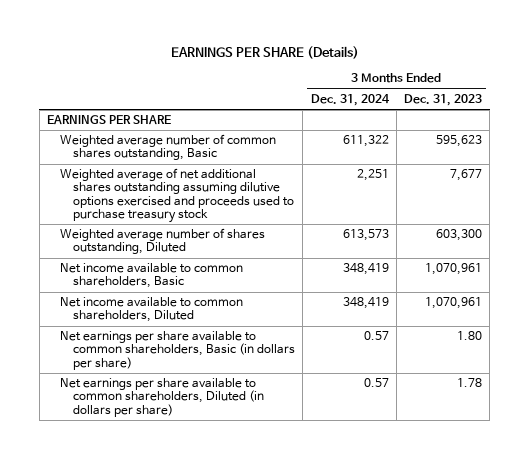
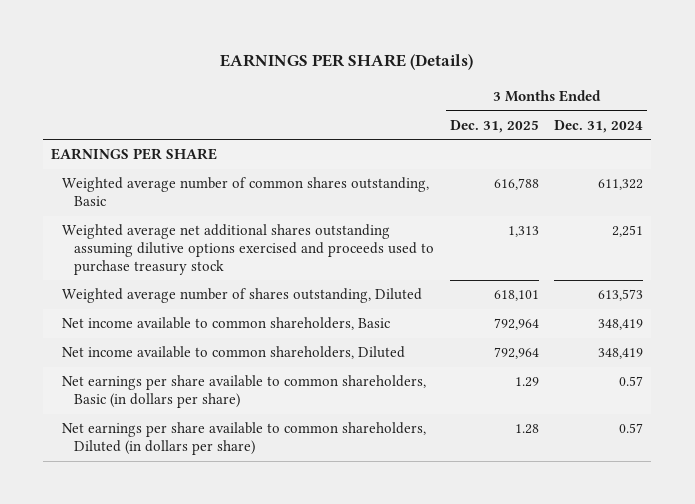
[404,93,483,106] Dec. 31, 2023 -> none
none -> [449,119,539,133] Dec. 31, 2025
[60,168,295,223] Weighted average of net additional shares outstanding assuming dilutive options exercised and proceeds used to purchase treasury stock -> [62,224,434,275] Weighted average net additional shares outstanding assuming dilutive options exercised and proceeds used to purchase treasury stock

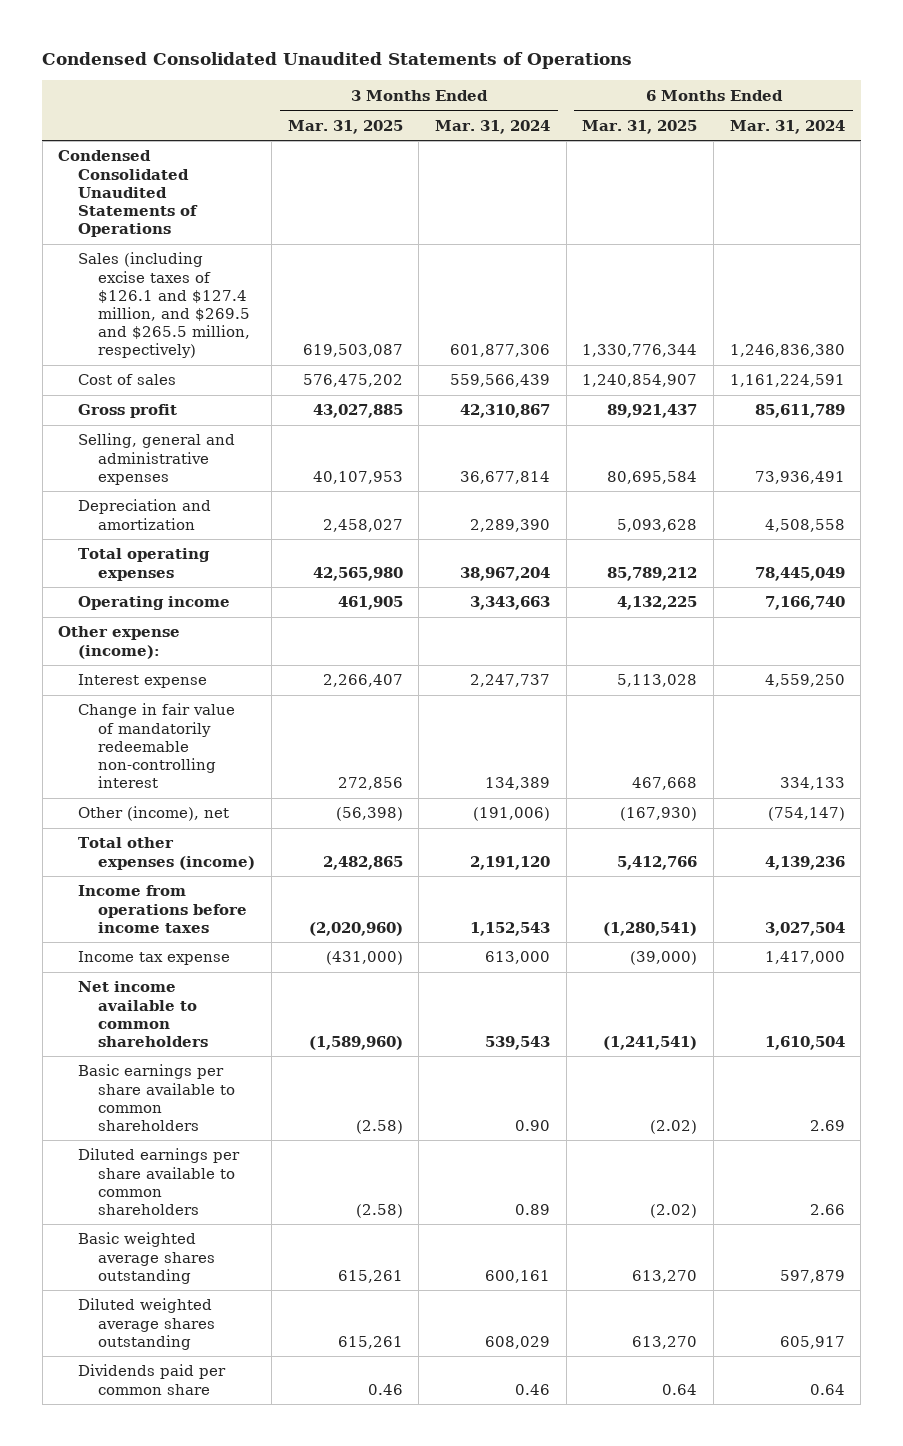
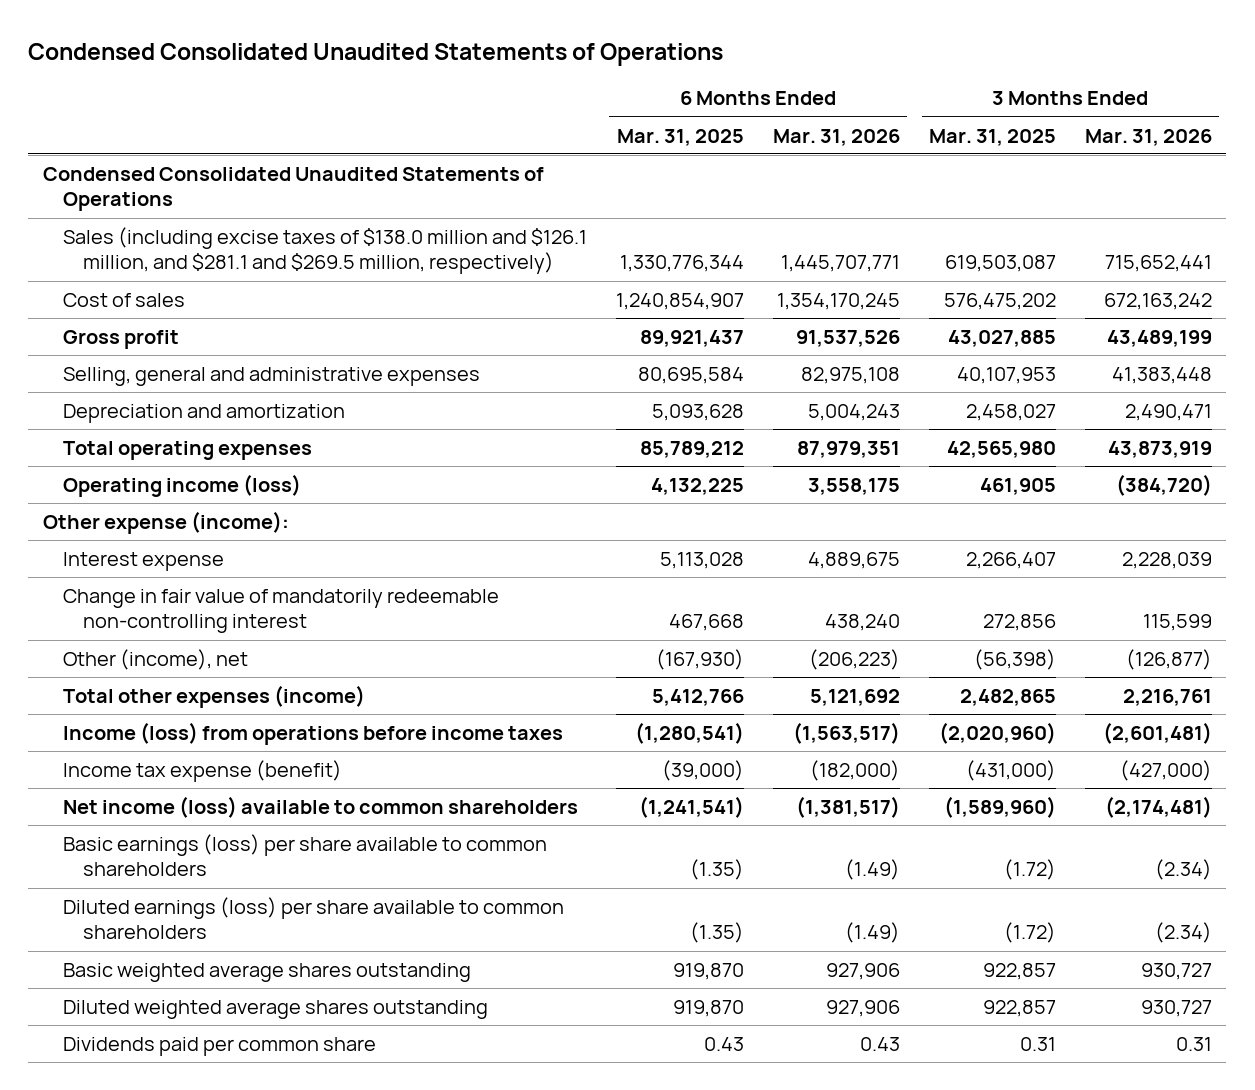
[435,119,551,134] Mar. 31, 2024 -> none
[729,119,845,134] Mar. 31, 2024 -> none
none -> [772,128,900,146] Mar. 31, 2026
none -> [1084,128,1212,146] Mar. 31, 2026
[78,252,251,359] Sales (including excise taxes of $126.1 and $127.4 million, and $269.5 and $265.5 million, respectively) -> [63,226,588,275] Sales (including excise taxes of $138.0 million and $126.1 million, and $281.1 and $269.5 million, respectively)
[78,596,231,611] Operating income -> [63,473,302,497] Operating income (loss)
[78,885,248,933] Income from operations before income taxes -> [63,721,564,745] Income (loss) from operations before income taxes
[78,951,231,966] Income tax expense -> [63,759,343,782] Income tax expense (benefit)
[78,981,209,1047] Net income available to common shareholders -> [63,795,579,818] Net income (loss) available to common shareholders
[78,1064,236,1131] Basic earnings per share available to common shareholders -> [63,833,548,877] Basic earnings (loss) per share available to common shareholders
[355,1119,403,1134] (2.58) -> [1003,859,1056,881] (1.72)
[650,1119,698,1134] (2.02) -> [689,859,744,881] (1.35)
[78,1148,241,1215] Diluted earnings per share available to common shareholders -> [63,896,565,940] Diluted earnings (loss) per share available to common shareholders
[355,1203,403,1218] (2.58) -> [1003,922,1056,944] (1.72)
[650,1203,698,1218] (2.02) -> [689,922,744,944] (1.35)
[337,1269,403,1283] 615,261 -> [982,962,1056,980] 922,857
[632,1269,698,1283] 613,270 -> [672,962,744,980] 919,870
[337,1335,403,1349] 615,261 -> [982,999,1056,1017] 922,857
[632,1335,698,1349] 613,270 -> [672,999,744,1017] 919,870
[367,1383,403,1395] 0.46 -> [1019,1036,1056,1051] 0.31
[662,1383,698,1395] 0.64 -> [703,1036,744,1051] 0.43

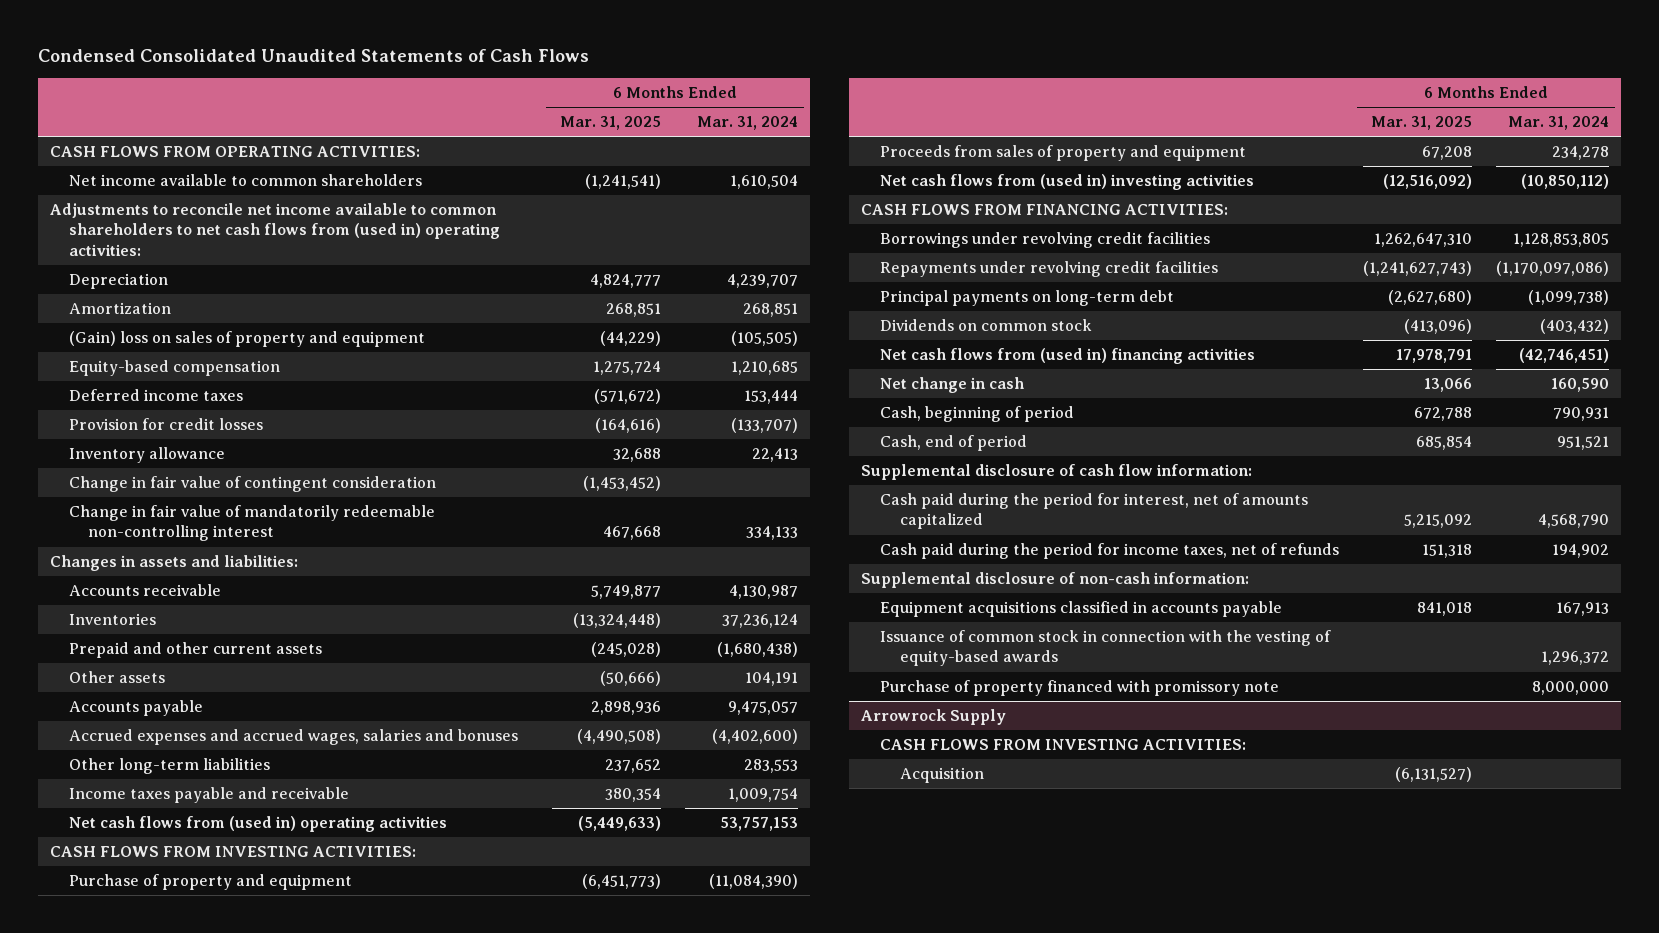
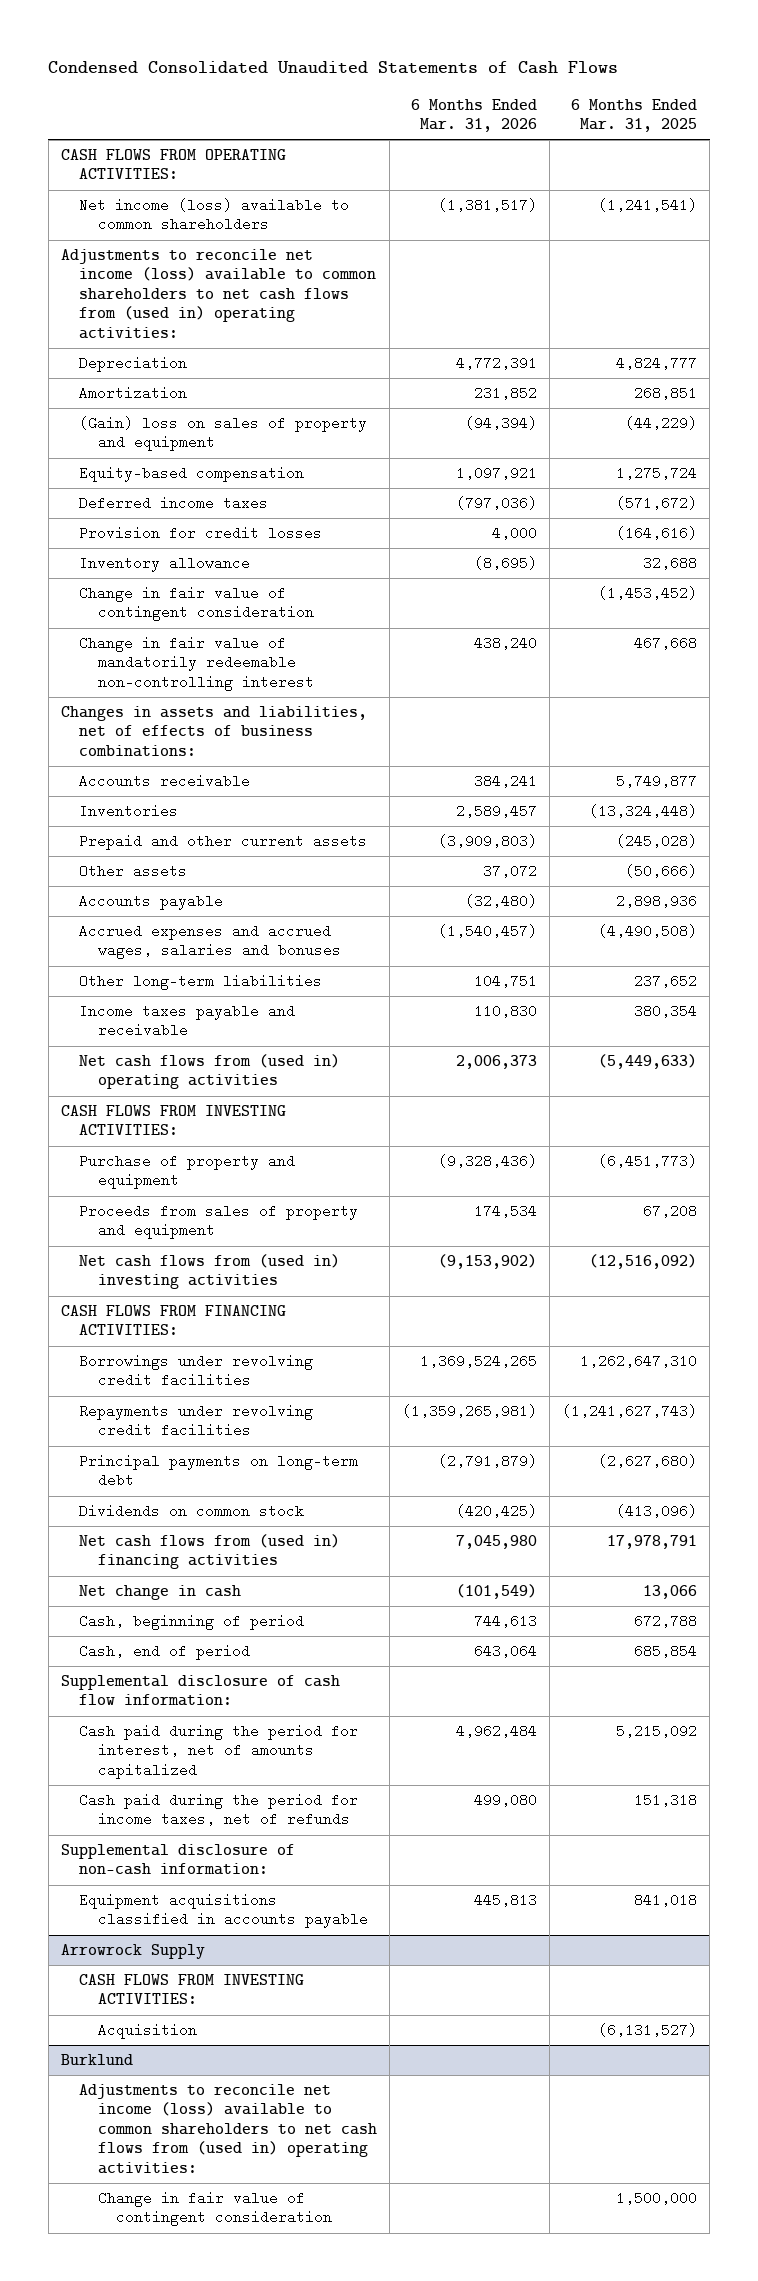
[696,116,798,131] Mar. 31, 2024 -> none
none -> [410,98,537,133] 6 Months Ended Mar. 31, 2026
[69,174,423,187] Net income available to common shareholders -> [79,198,350,232] Net income (loss) available to common shareholders
[49,203,501,256] Adjustments to reconcile net income available to common shareholders to net cash flows from (used in) operating activities: -> [60,249,377,339] Adjustments to reconcile net income (loss) available to common shareholders to net cash flows from (used in) operating activities:
[49,555,298,572] Changes in assets and liabilities: -> [60,706,367,757] Changes in assets and liabilities, net of effects of business combinations:
[880,630,1332,667] Issuance of common stock in connection with the vesting of equity-based awards -> none
[880,680,1280,697] Purchase of property financed with promissory note -> none
none -> [60,2054,133,2066] Burklund
none -> [79,2084,377,2174] Adjustments to reconcile net income (loss) available to common shareholders to net cash flows from (used in) operating activities:
none -> [97,2191,333,2227] Change in fair value of contingent consideration

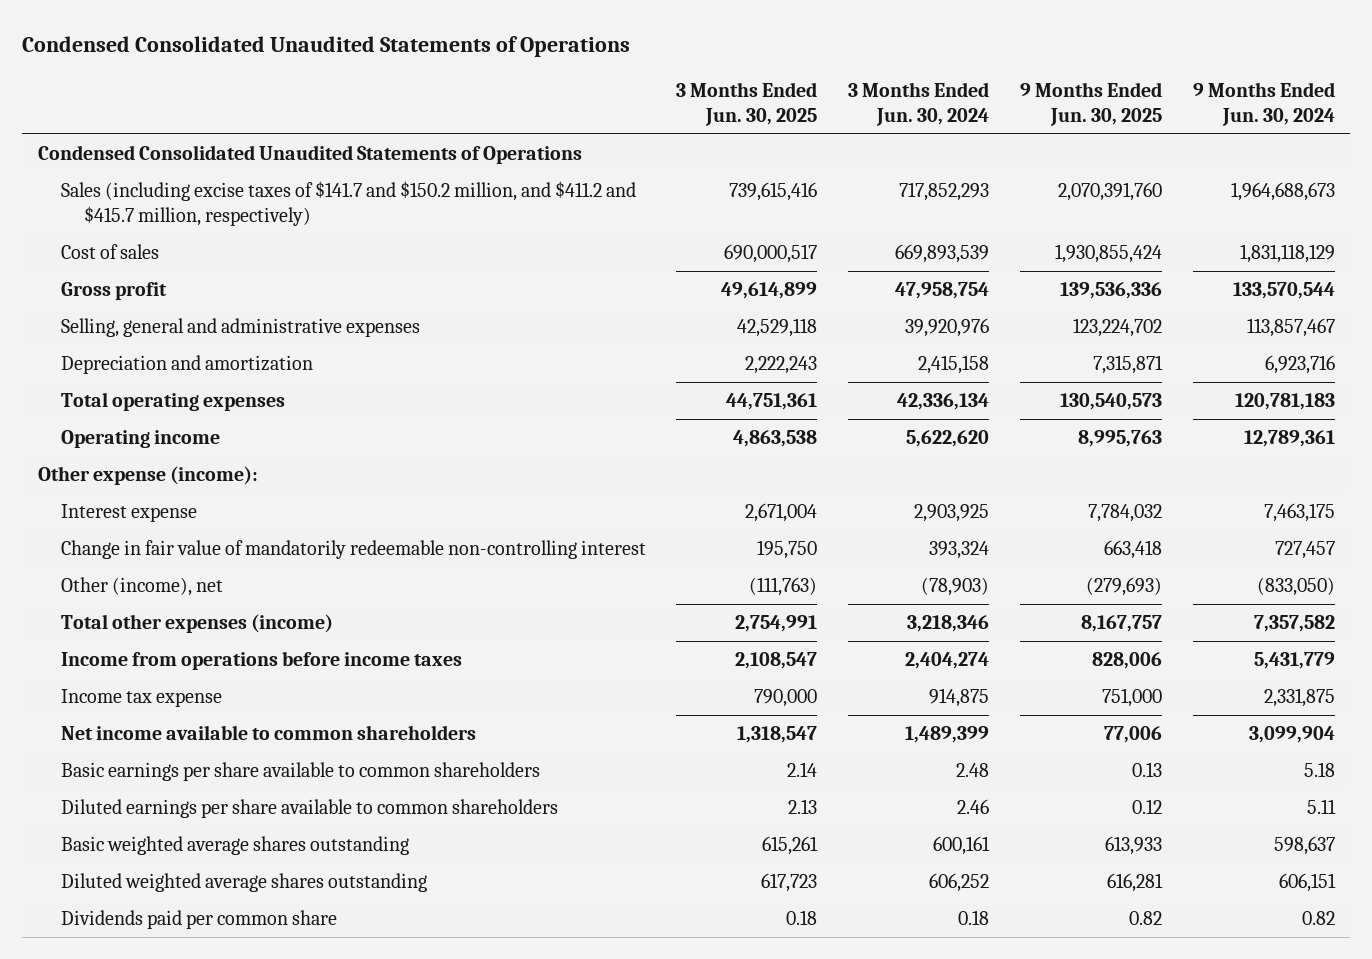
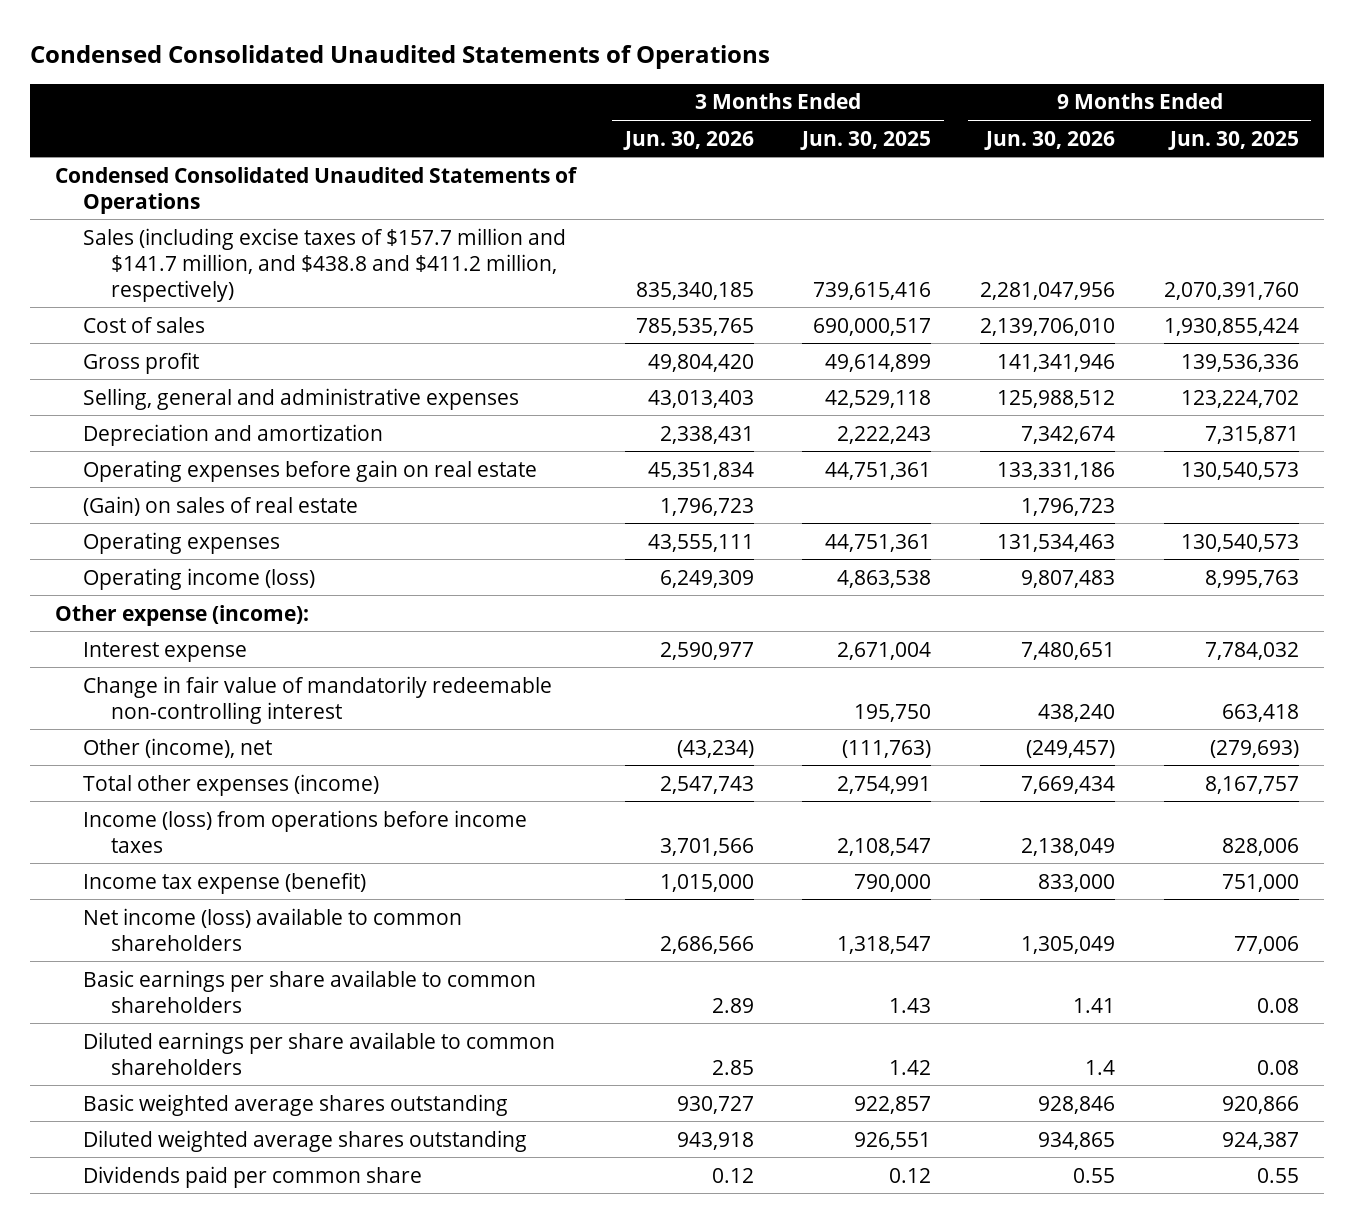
[848,81,990,126] 3 Months Ended Jun. 30, 2024 -> none
[1192,81,1335,126] 9 Months Ended Jun. 30, 2024 -> none
none -> [622,130,754,150] Jun. 30, 2026
none -> [984,130,1116,150] Jun. 30, 2026
[60,181,636,227] Sales (including excise taxes of $141.7 and $150.2 million, and $411.2 and $415.7 million, respectively) -> [82,227,566,302] Sales (including excise taxes of $157.7 million and $141.7 million, and $438.8 and $411.2 million, respectively)
none -> [82,459,537,482] Operating expenses before gain on real estate
none -> [82,495,358,516] (Gain) on sales of real estate
[60,392,285,412] Total operating expenses -> [82,531,280,554] Operating expenses
[60,430,220,449] Operating income -> [82,567,315,590] Operating income (loss)
[60,651,462,671] Income from operations before income taxes -> [82,809,527,853] Income (loss) from operations before income taxes
[60,689,222,708] Income tax expense -> [82,871,366,894] Income tax expense (benefit)
[60,725,476,741] Net income available to common shareholders -> [82,907,462,951] Net income (loss) available to common shareholders
[787,762,818,778] 2.14 -> [889,997,932,1013] 1.43
[1131,762,1162,778] 0.13 -> [1257,997,1300,1013] 0.08
[788,799,818,815] 2.13 -> [889,1059,932,1075] 1.42
[1131,799,1162,815] 0.12 -> [1257,1059,1300,1075] 0.08
[762,836,819,856] 615,261 -> [854,1095,932,1114] 922,857
[1104,836,1162,856] 613,933 -> [1222,1095,1300,1114] 920,866
[761,873,818,893] 617,723 -> [854,1131,932,1150] 926,551
[1106,873,1163,893] 616,281 -> [1222,1131,1300,1150] 924,387
[786,910,818,926] 0.18 -> [889,1167,932,1183] 0.12
[1128,911,1162,926] 0.82 -> [1257,1167,1300,1183] 0.55

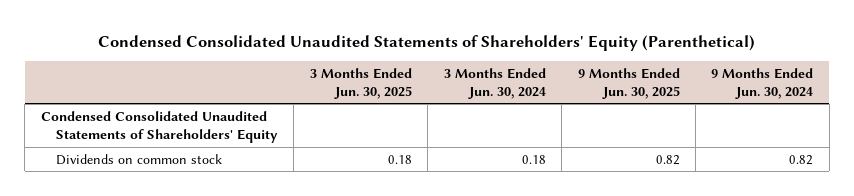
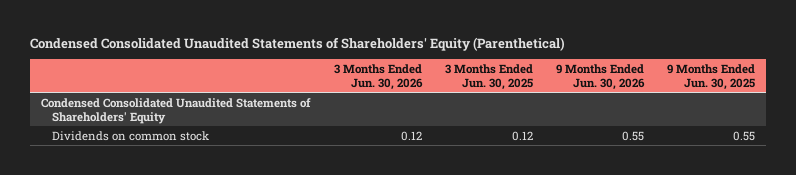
[443,67,546,99] 3 Months Ended Jun. 30, 2024 -> none
[711,67,814,99] 9 Months Ended Jun. 30, 2024 -> none
none -> [333,63,423,90] 3 Months Ended Jun. 30, 2026
none -> [555,63,645,90] 9 Months Ended Jun. 30, 2026
[387,154,412,164] 0.18 -> [511,130,533,141] 0.12
[655,154,680,165] 0.82 -> [732,130,755,141] 0.55

